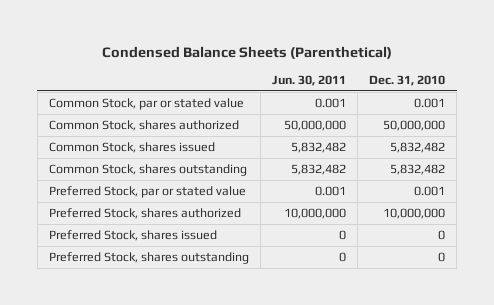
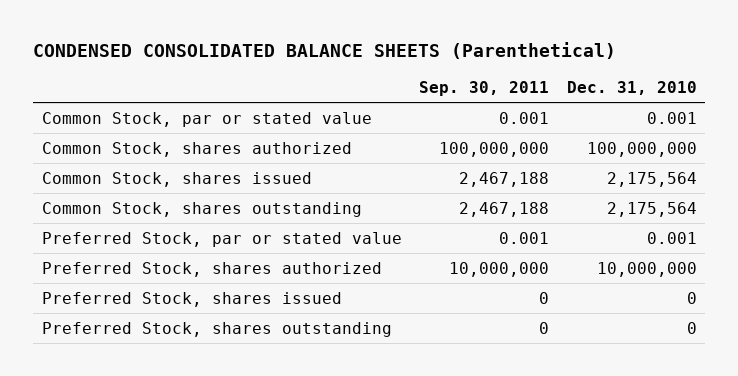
[102,45,393,59] Condensed Balance Sheets (Parenthetical) -> [32,42,616,60] CONDENSED CONSOLIDATED BALANCE SHEETS (Parenthetical)
[272,75,347,87] Jun. 30, 2011 -> none
none -> [419,81,550,97] Sep. 30, 2011
[383,119,446,131] 50,000,000 -> [586,141,697,157] 100,000,000
[390,141,446,153] 5,832,482 -> [606,171,697,187] 2,175,564
[390,163,446,175] 5,832,482 -> [606,201,697,217] 2,175,564

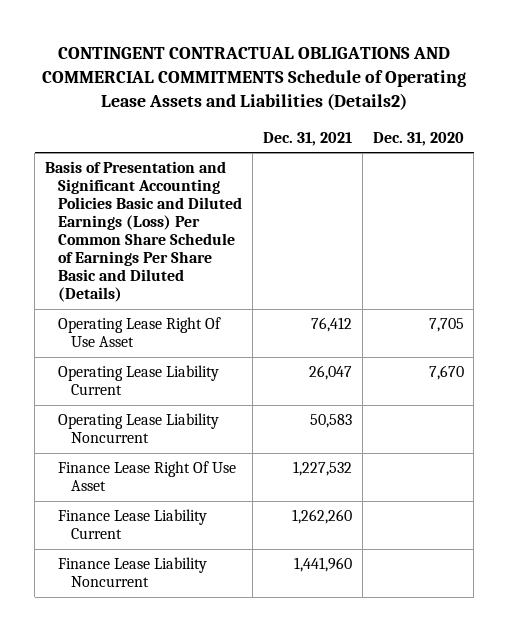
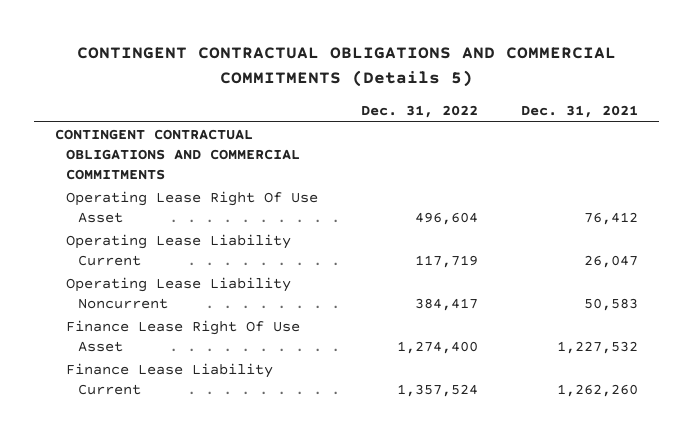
[42,46,467,110] CONTINGENT CONTRACTUAL OBLIGATIONS AND COMMERCIAL COMMITMENTS Schedule of Operating Lease Assets and Liabilities (Details2) -> [76,47,616,87] CONTINGENT CONTRACTUAL OBLIGATIONS AND COMMERCIAL COMMITMENTS (Details 5)
[372,131,464,146] Dec. 31, 2020 -> none
none -> [361,104,479,118] Dec. 31, 2022
[45,161,242,302] Basis of Presentation and Significant Accounting Policies Basic and Diluted Earnings (Loss) Per Common Share Schedule of Earnings Per Share Basic and Diluted (Details) -> none
none -> [55,129,301,180] CONTINGENT CONTRACTUAL OBLIGATIONS AND COMMERCIAL COMMITMENTS
[57,557,207,588] Finance Lease Liability Noncurrent -> none

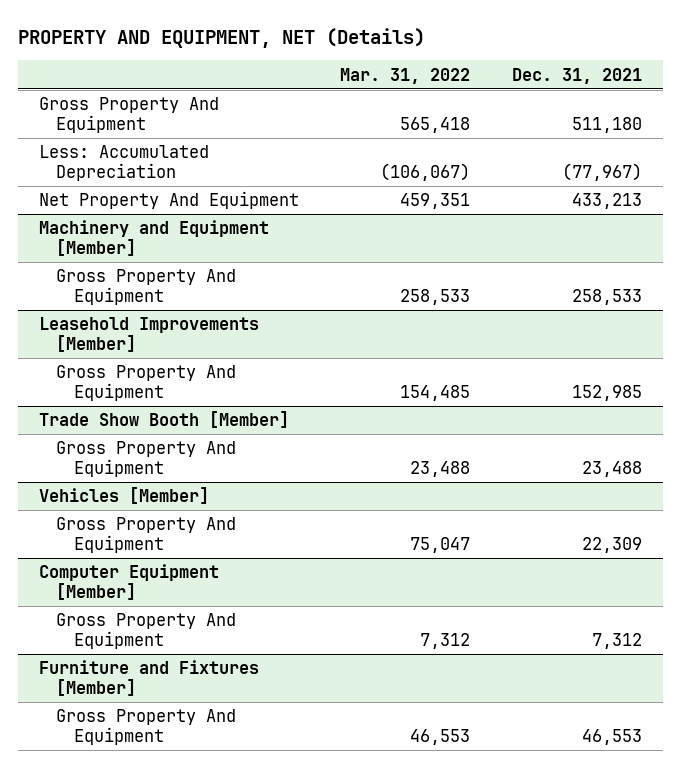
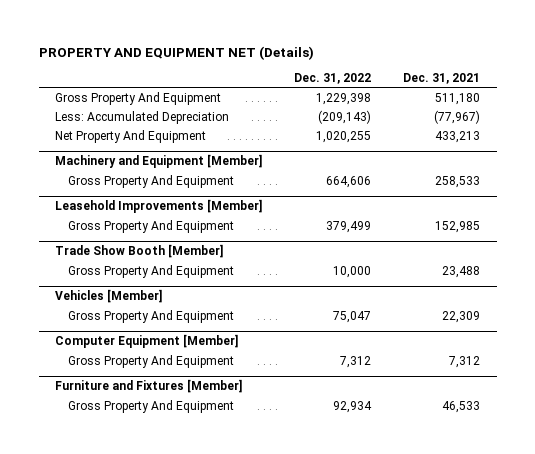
[17,27,425,48] PROPERTY AND EQUIPMENT, NET (Details) -> [38,45,314,60] PROPERTY AND EQUIPMENT NET (Details)
[340,67,471,84] Mar. 31, 2022 -> none
none -> [294,73,372,85] Dec. 31, 2022
[582,729,643,746] 46,553 -> [442,400,481,413] 46,533

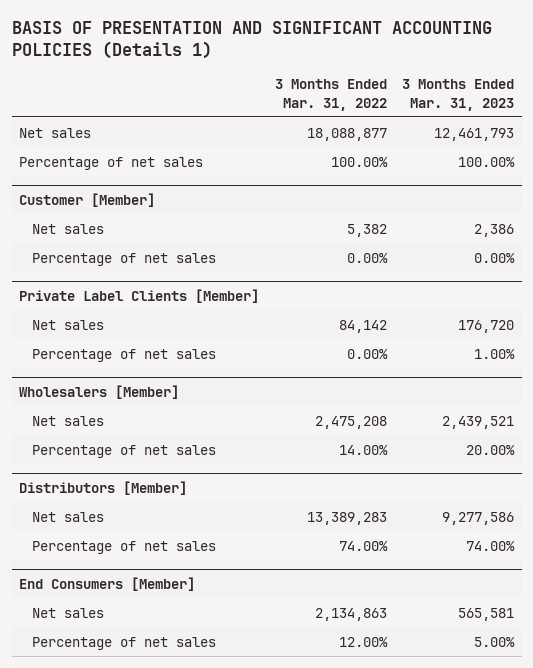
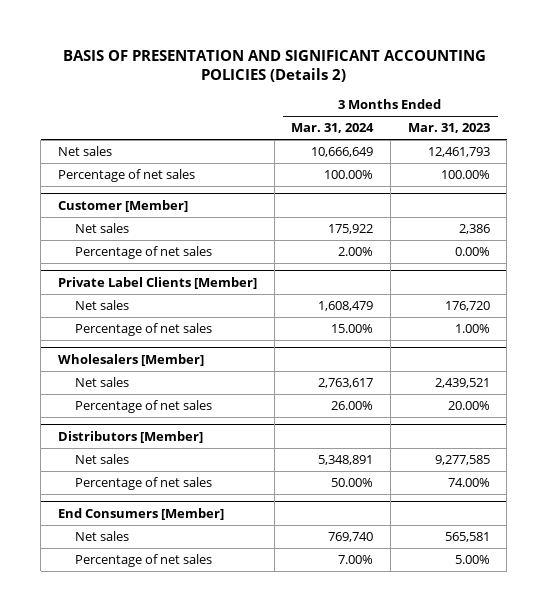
[11,20,492,59] BASIS OF PRESENTATION AND SIGNIFICANT ACCOUNTING POLICIES (Details 1) -> [62,49,486,83] BASIS OF PRESENTATION AND SIGNIFICANT ACCOUNTING POLICIES (Details 2)
[274,79,387,111] 3 Months Ended Mar. 31, 2022 -> none
none -> [291,123,375,134] Mar. 31, 2024
[442,511,515,525] 9,277,586 -> [434,455,490,466] 9,277,585

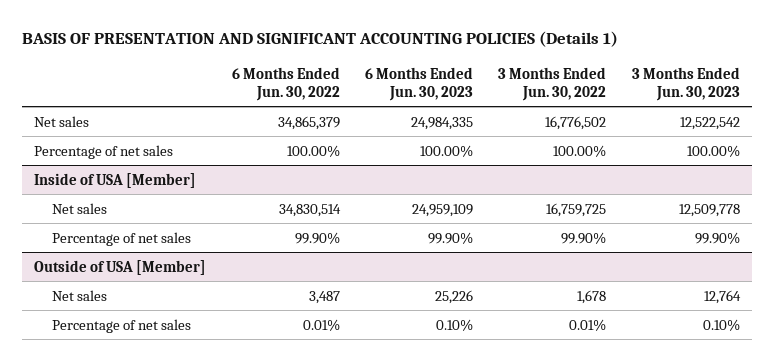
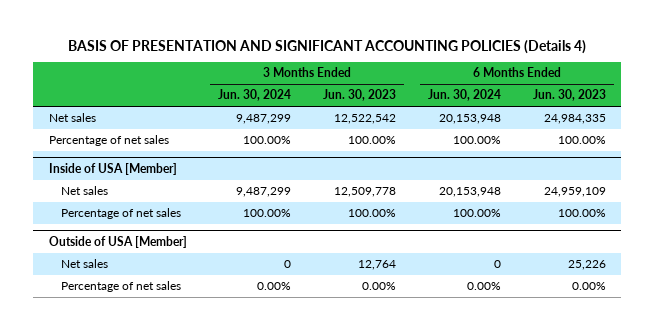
[21,31,618,48] BASIS OF PRESENTATION AND SIGNIFICANT ACCOUNTING POLICIES (Details 1) -> [68,39,587,54] BASIS OF PRESENTATION AND SIGNIFICANT ACCOUNTING POLICIES (Details 4)
[231,66,340,101] 6 Months Ended Jun. 30, 2022 -> none
[498,66,607,101] 3 Months Ended Jun. 30, 2022 -> none
none -> [218,89,292,102] Jun. 30, 2024
none -> [427,89,501,102] Jun. 30, 2024
[428,231,474,244] 99.90% -> [557,209,606,218] 100.00%
[694,231,740,244] 99.90% -> [348,209,397,218] 100.00%
[436,318,474,331] 0.10% -> [571,282,606,291] 0.00%
[702,318,740,331] 0.10% -> [362,282,397,291] 0.00%

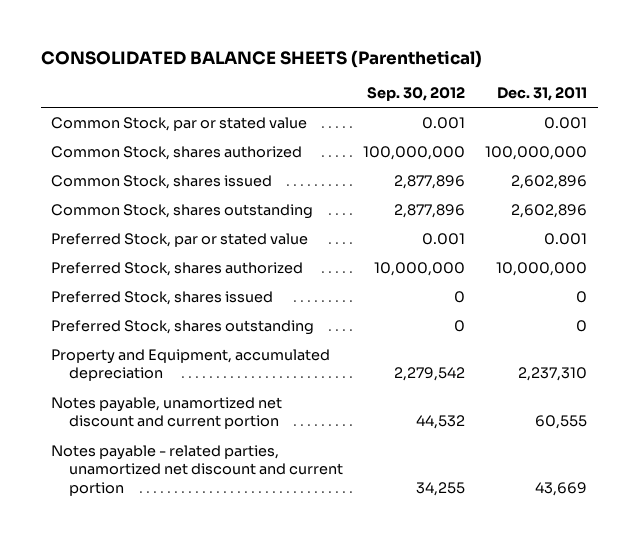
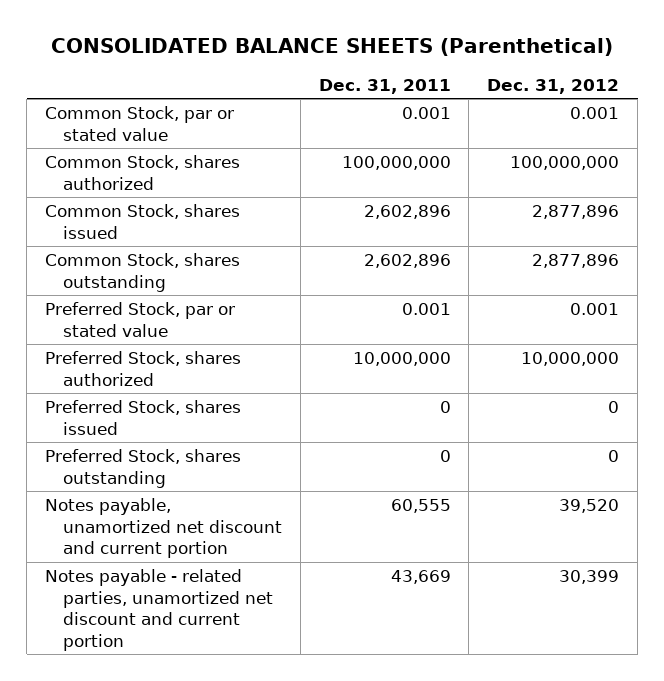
[367,87,466,102] Sep. 30, 2012 -> none
none -> [487,78,620,94] Dec. 31, 2012
[51,348,331,382] Property and Equipment, accumulated depreciation -> none

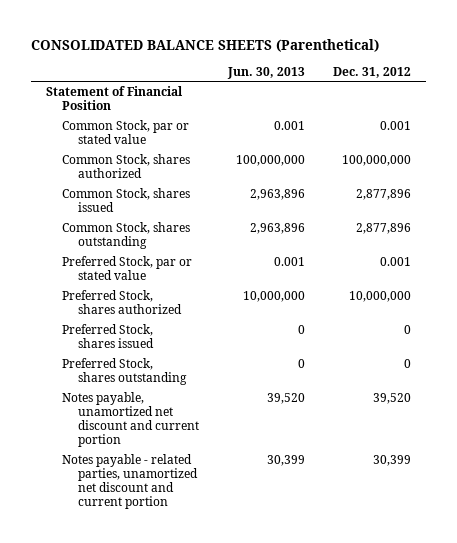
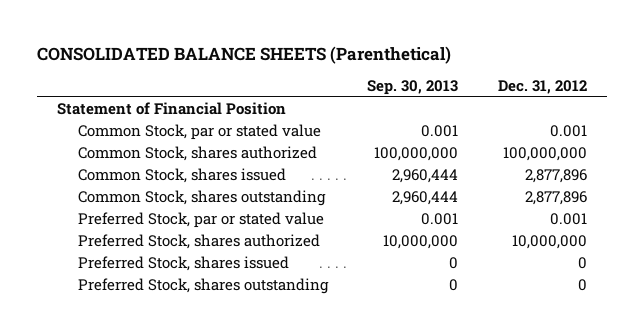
[226,66,305,79] Jun. 30, 2013 -> none
none -> [367,80,459,96] Sep. 30, 2013
[62,392,200,447] Notes payable, unamortized net discount and current portion -> none
[62,454,199,509] Notes payable - related parties, unamortized net discount and current portion -> none

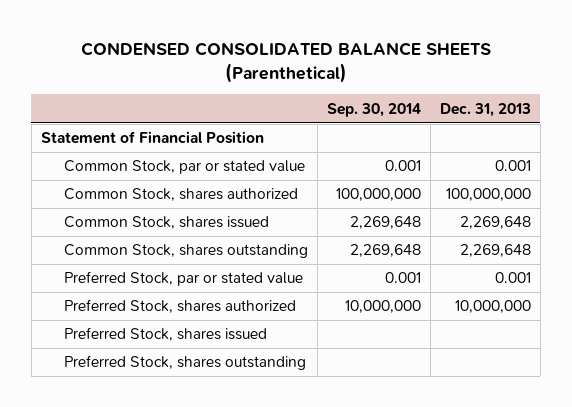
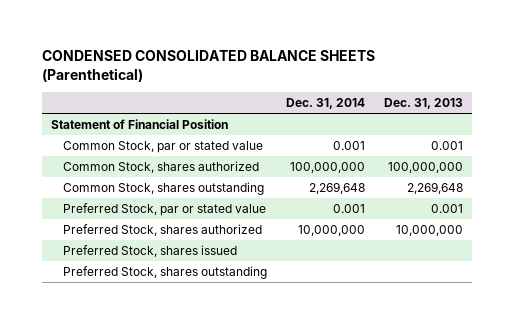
[326,102,421,117] Sep. 30, 2014 -> none
none -> [286,98,366,110] Dec. 31, 2014
[64,216,270,230] Common Stock, shares issued -> none

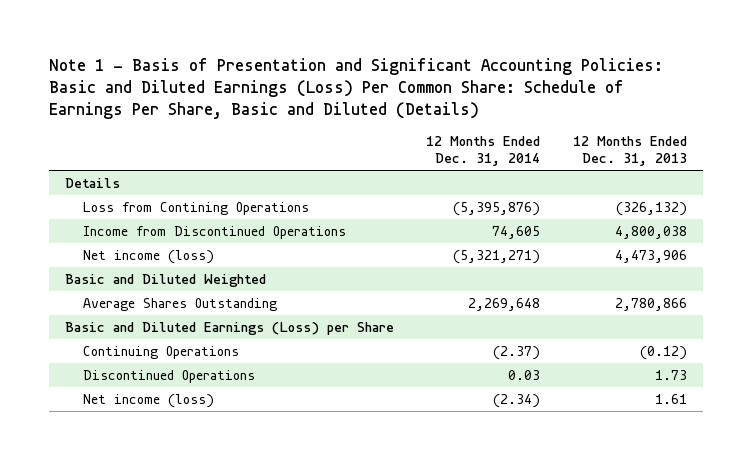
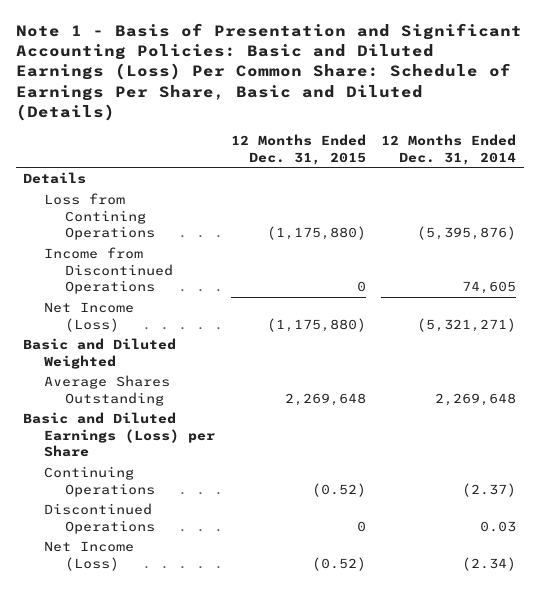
[572,135,687,167] 12 Months Ended Dec. 31, 2013 -> none
none -> [230,133,366,165] 12 Months Ended Dec. 31, 2015
[83,249,215,264] Net income (loss) -> [44,301,135,332] Net Income (Loss)
[83,393,215,408] Net income (loss) -> [44,540,135,571] Net Income (Loss)

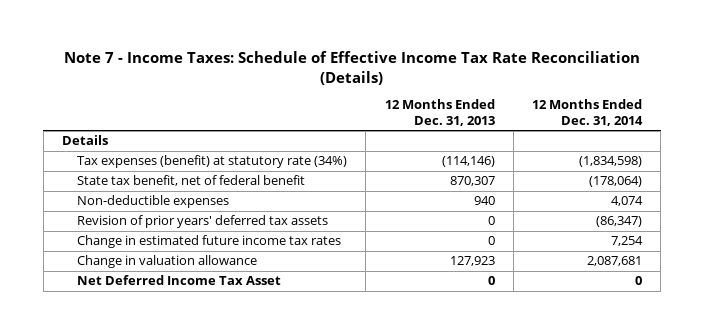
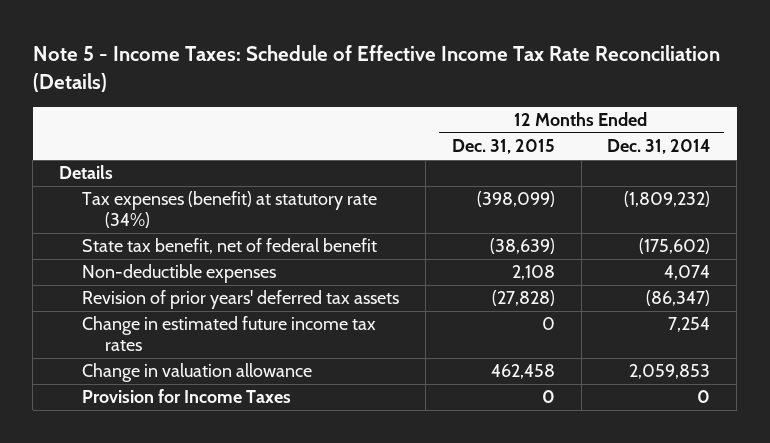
[64,50,641,85] Note 7 - Income Taxes: Schedule of Effective Income Tax Rate Reconciliation (Details) -> [32,44,720,92] Note 5 - Income Taxes: Schedule of Effective Income Tax Rate Reconciliation (Details)
[384,99,495,126] 12 Months Ended Dec. 31, 2013 -> none
none -> [451,139,555,155] Dec. 31, 2015
[579,156,643,168] (1,834,598) -> [624,191,711,208] (1,809,232)
[589,176,643,188] (178,064) -> [639,238,711,255] (175,602)
[587,256,643,267] 2,087,681 -> [629,364,711,380] 2,059,853
[77,275,282,286] Net Deferred Income Tax Asset -> [82,389,292,404] Provision for Income Taxes

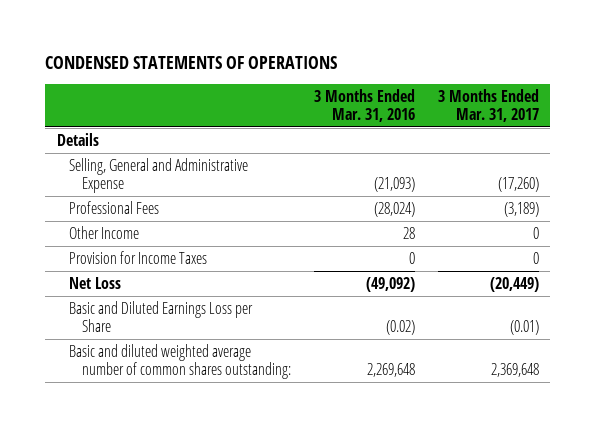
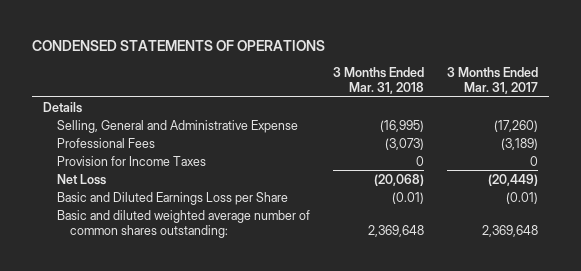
[313,88,415,123] 3 Months Ended Mar. 31, 2016 -> none
none -> [332,67,424,94] 3 Months Ended Mar. 31, 2018
[69,225,140,239] Other Income -> none

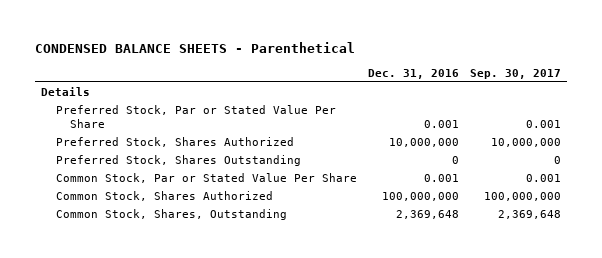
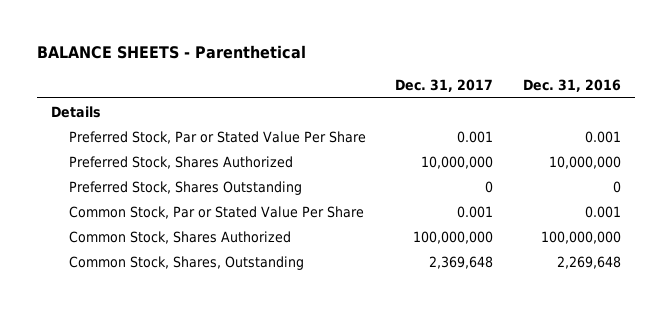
[35,41,356,53] CONDENSED BALANCE SHEETS - Parenthetical -> [36,45,306,60] BALANCE SHEETS - Parenthetical
[470,68,562,79] Sep. 30, 2017 -> none
none -> [395,79,494,93] Dec. 31, 2017
[395,209,459,219] 2,369,648 -> [556,255,621,269] 2,269,648

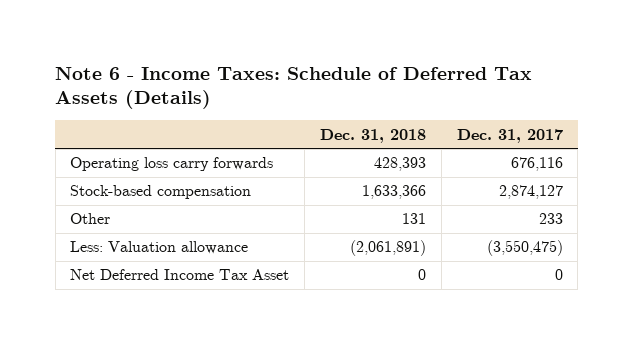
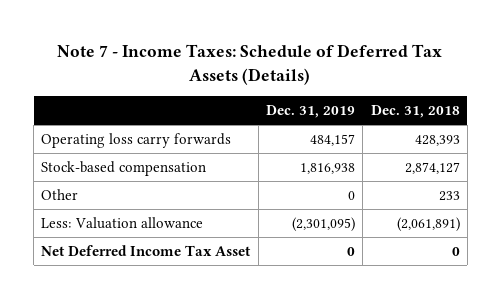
[55,66,533,110] Note 6 - Income Taxes: Schedule of Deferred Tax Assets (Details) -> [57,44,443,85] Note 7 - Income Taxes: Schedule of Deferred Tax Assets (Details)
[456,128,563,143] Dec. 31, 2017 -> none
none -> [265,104,355,118] Dec. 31, 2019
[362,185,427,200] 1,633,366 -> [404,162,460,175] 2,874,127
[402,213,427,225] 131 -> [438,191,460,202] 233

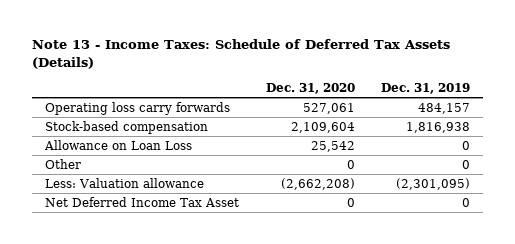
[57,44,443,85] Note 7 - Income Taxes: Schedule of Deferred Tax Assets (Details) -> [31,39,450,69] Note 13 - Income Taxes: Schedule of Deferred Tax Assets (Details)
[370,104,460,118] Dec. 31, 2018 -> none
none -> [265,82,355,94] Dec. 31, 2020
none -> [44,139,193,150] Allowance on Loan Loss

